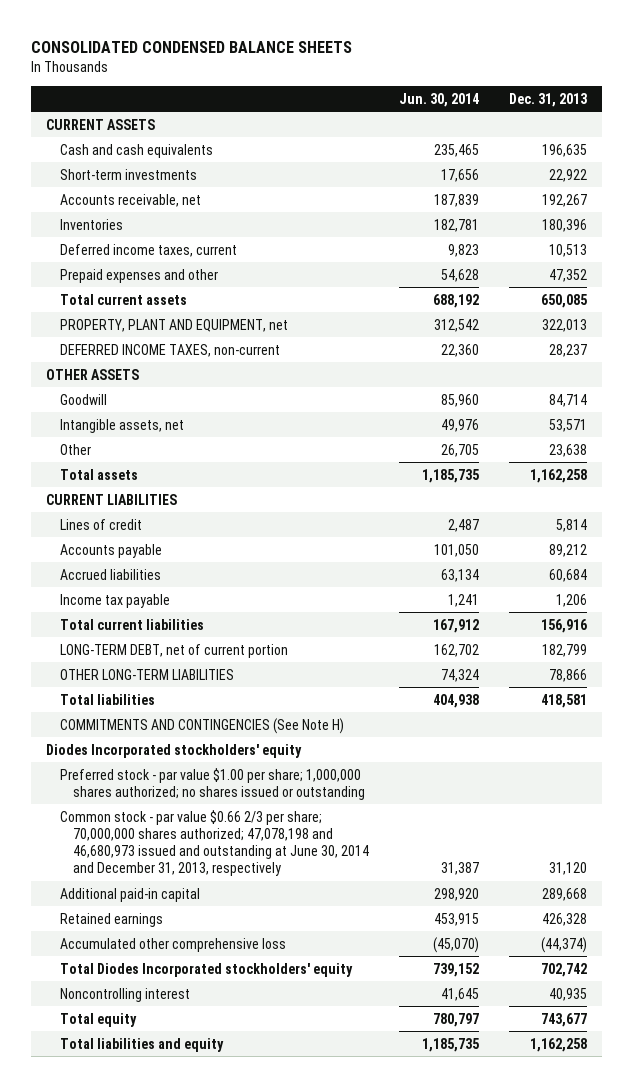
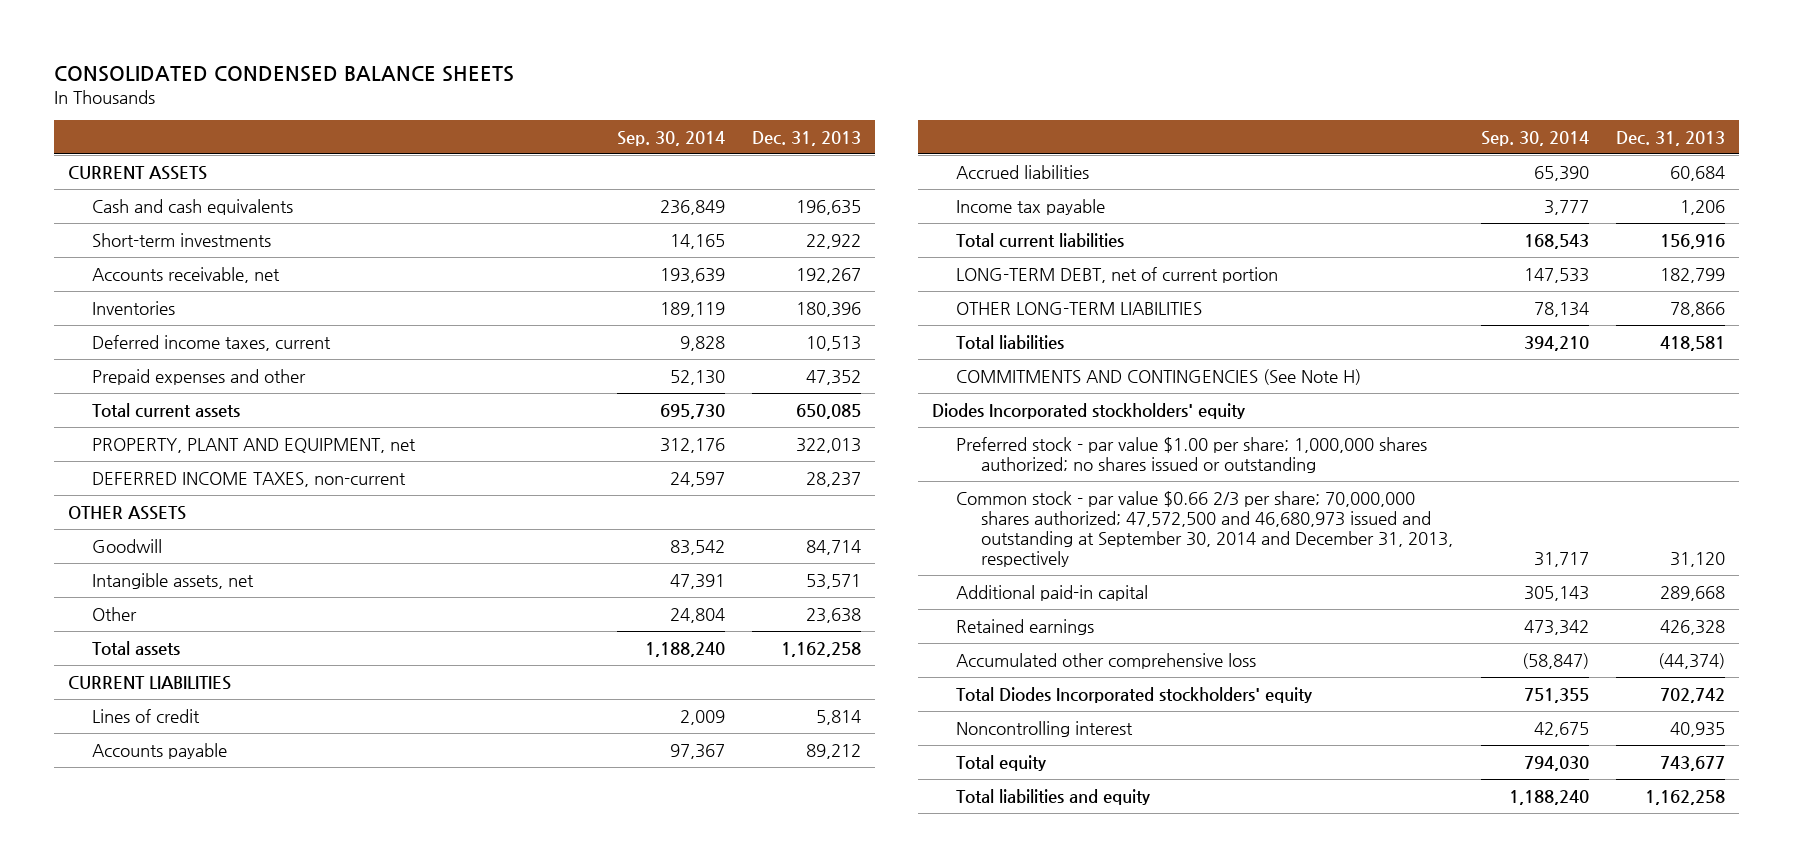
[399,92,480,107] Jun. 30, 2014 -> none
none -> [616,130,725,146] Sep. 30, 2014
[59,809,369,877] Common stock - par value $0.66 2/3 per share; 70,000,000 shares authorized; 47,078,198 and 46,680,973 issued and outstanding at June 30, 2014 and December 31, 2013, respectively -> [956,490,1453,567] Common stock - par value $0.66 2/3 per share; 70,000,000 shares authorized; 47,572,500 and 46,680,973 issued and outstanding at September 30, 2014 and December 31, 2013, respectively

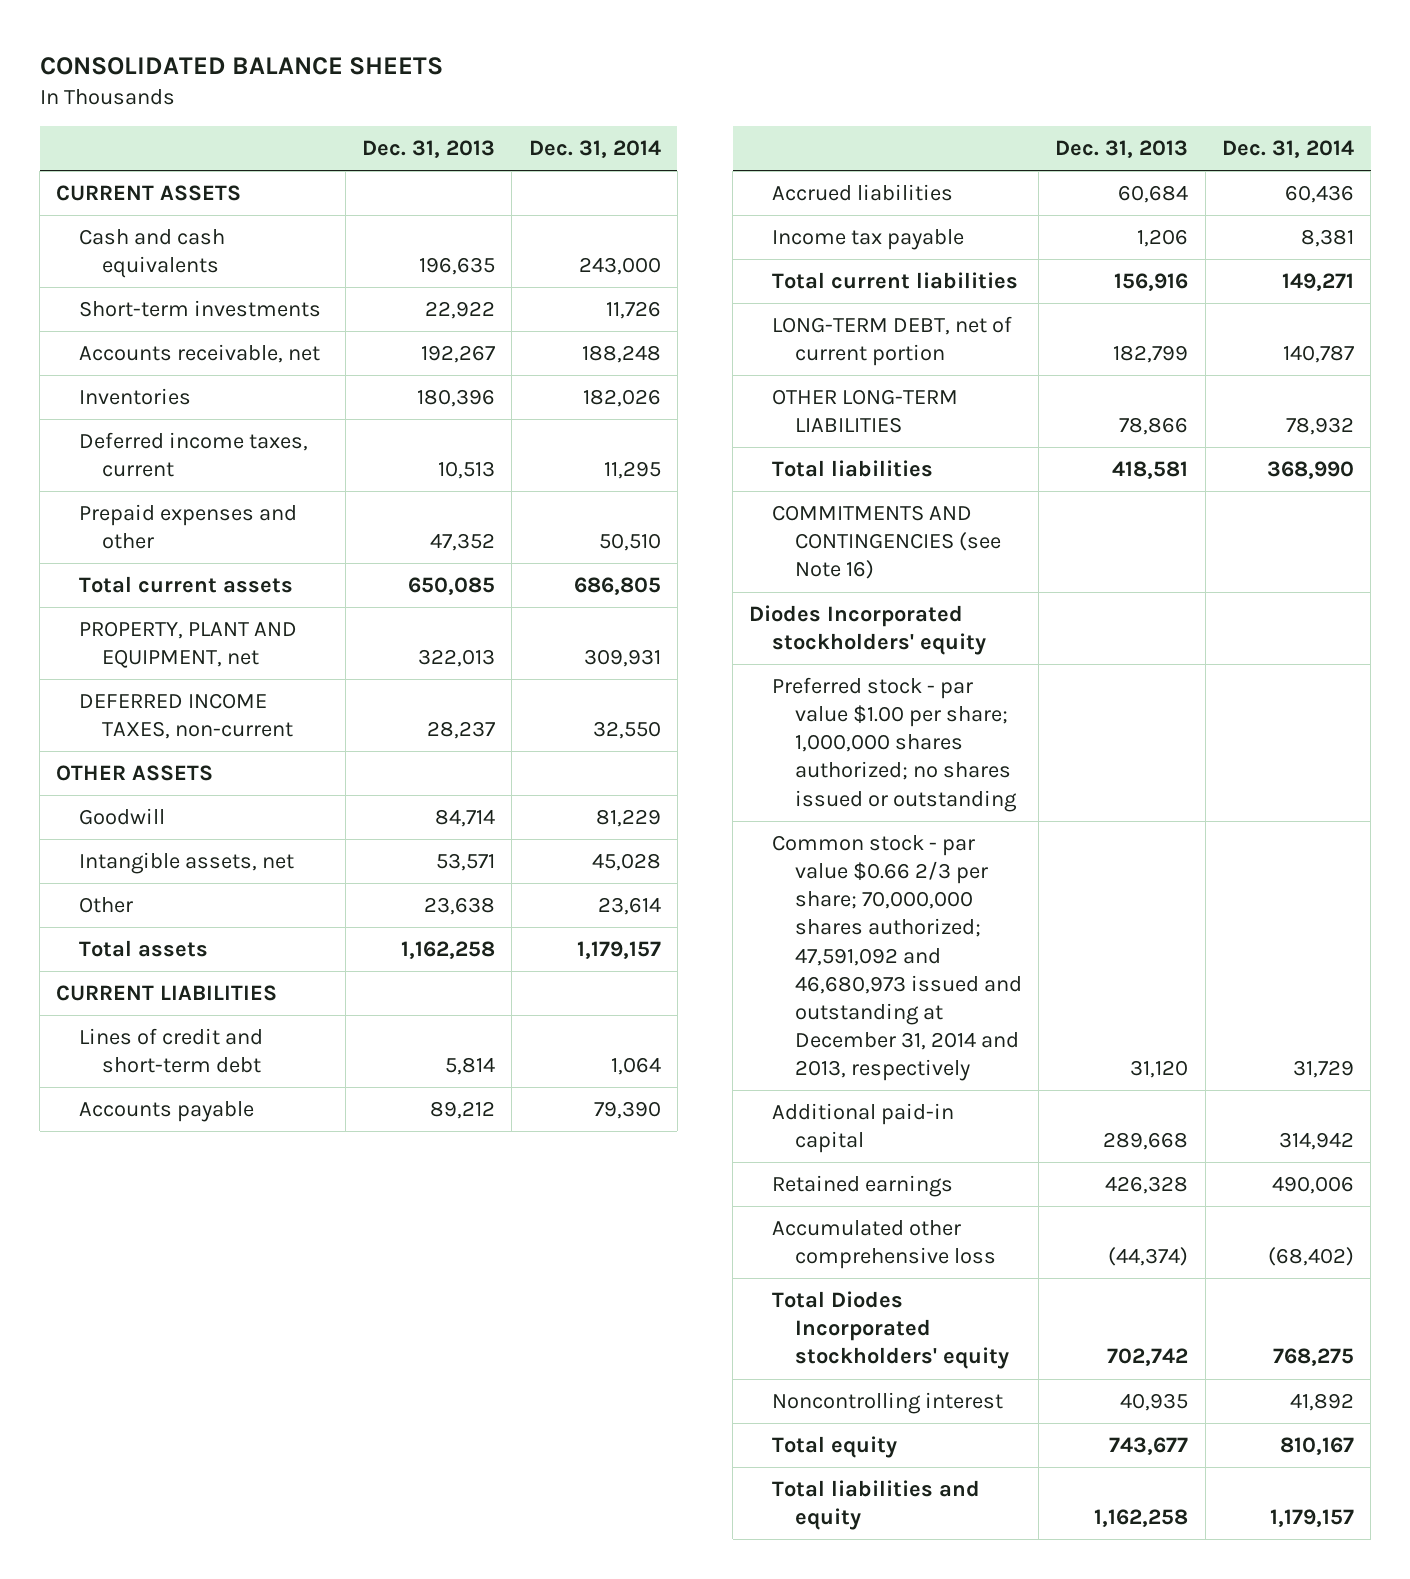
[53,66,514,83] CONSOLIDATED CONDENSED BALANCE SHEETS -> [39,56,443,75] CONSOLIDATED BALANCE SHEETS
[616,130,725,146] Sep. 30, 2014 -> none
none -> [528,140,661,159] Dec. 31, 2014
[92,708,201,723] Lines of credit -> [78,1028,263,1074] Lines of credit and short-term debt
[956,368,1362,385] COMMITMENTS AND CONTINGENCIES (See Note H) -> [772,505,1001,580] COMMITMENTS AND CONTINGENCIES (see Note 16)
[956,490,1453,567] Common stock - par value $0.66 2/3 per share; 70,000,000 shares authorized; 47,572,500 and 46,680,973 issued and outstanding at September 30, 2014 and December 31, 2013, respectively -> [772,835,1022,1081] Common stock - par value $0.66 2/3 per share; 70,000,000 shares authorized; 47,591,092 and 46,680,973 issued and outstanding at December 31, 2014 and 2013, respectively

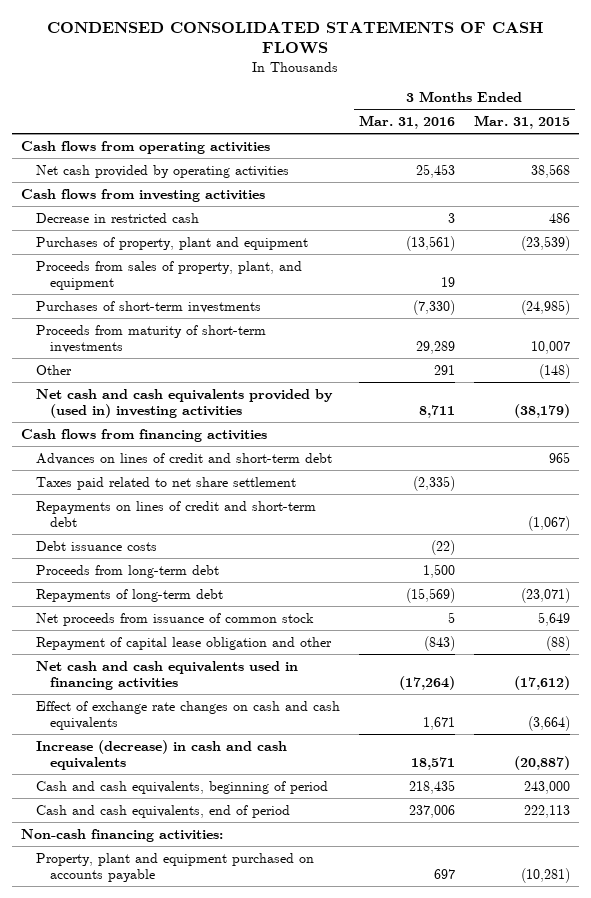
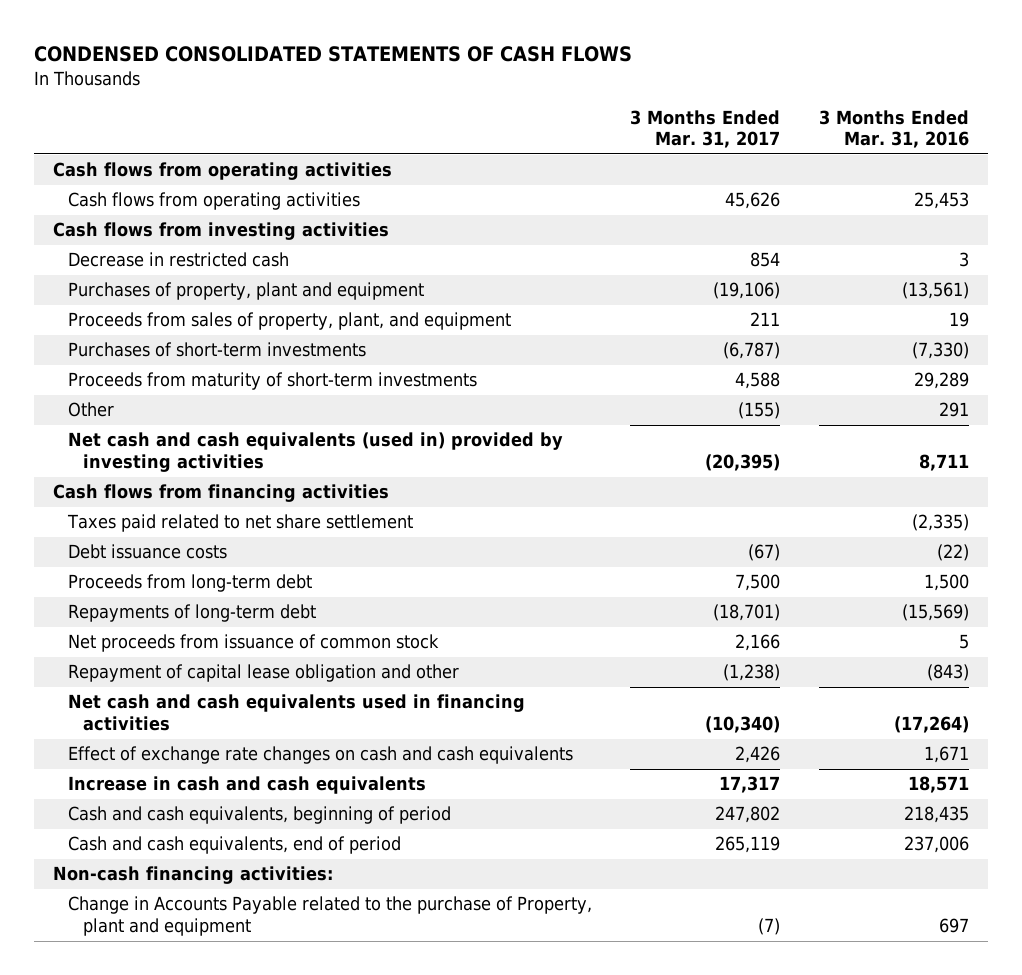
[473,114,570,129] Mar. 31, 2015 -> none
none -> [630,109,781,149] 3 Months Ended Mar. 31, 2017
[35,164,289,178] Net cash provided by operating activities -> [67,192,360,211] Cash flows from operating activities
[35,388,333,418] Net cash and cash equivalents provided by (used in) investing activities -> [67,432,563,473] Net cash and cash equivalents (used in) provided by investing activities
[35,452,332,465] Advances on lines of credit and short-term debt -> none
[35,500,316,527] Repayments on lines of credit and short-term debt -> none
[35,739,287,770] Increase (decrease) in cash and cash equivalents -> [67,776,426,795] Increase in cash and cash equivalents
[35,852,314,882] Property, plant and equipment purchased on accounts payable -> [67,896,592,937] Change in Accounts Payable related to the purchase of Property, plant and equipment

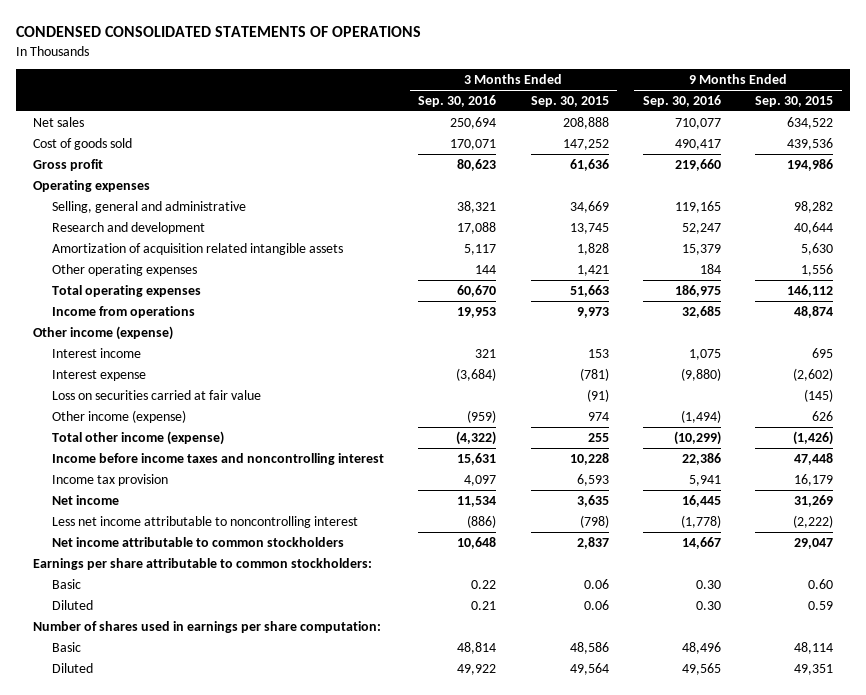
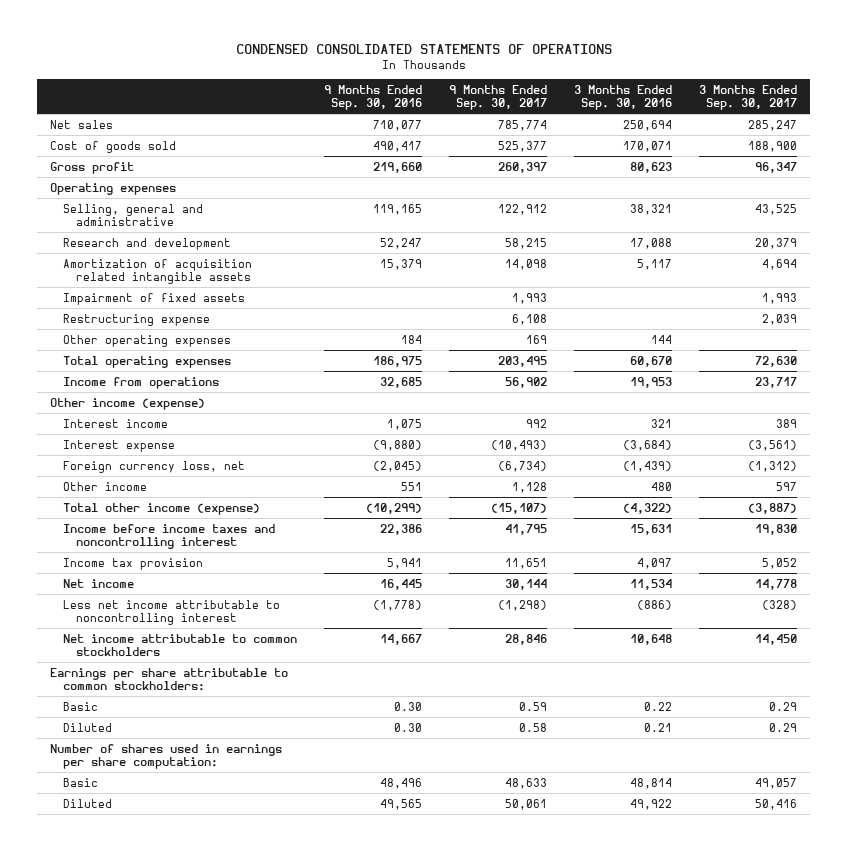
[530,95,609,107] Sep. 30, 2015 -> none
[755,95,834,107] Sep. 30, 2015 -> none
none -> [449,85,548,110] 9 Months Ended Sep. 30, 2017
none -> [698,85,797,110] 3 Months Ended Sep. 30, 2017
none -> [63,292,246,305] Impairment of fixed assets
none -> [63,313,211,326] Restructuring expense
[51,389,261,400] Loss on securities carried at fair value -> none
none -> [63,460,246,473] Foreign currency loss, net
[51,409,186,423] Other income (expense) -> [63,481,148,491] Other income
[467,409,497,423] (959) -> [650,481,672,491] 480
[680,409,721,423] (1,494) -> [401,481,423,491] 551

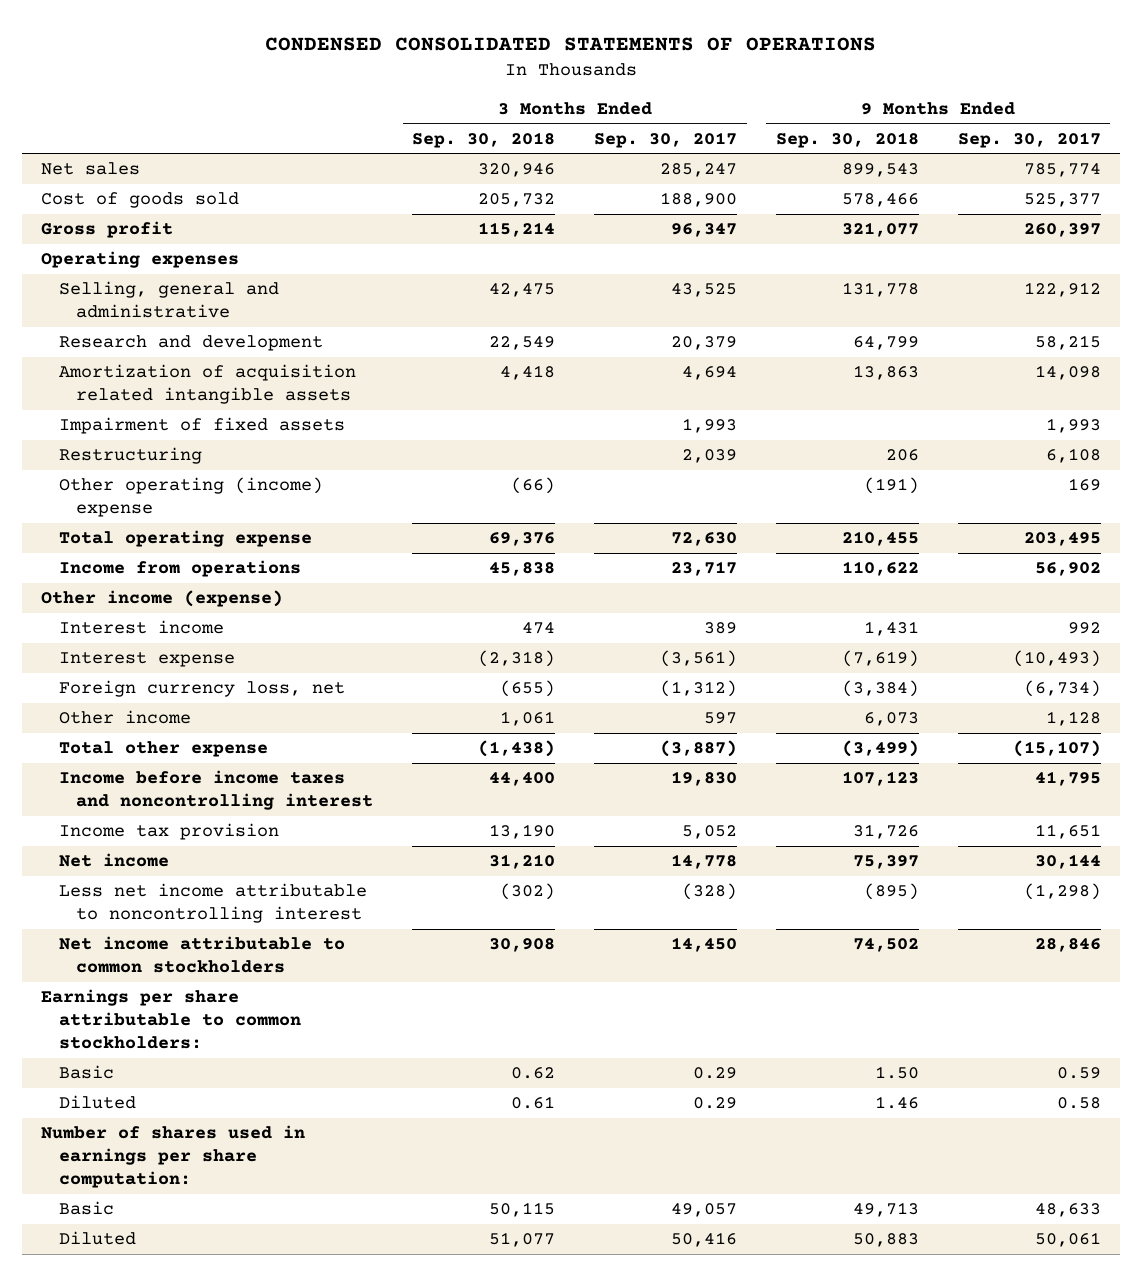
[324,85,423,110] 9 Months Ended Sep. 30, 2016 -> none
[573,85,672,110] 3 Months Ended Sep. 30, 2016 -> none
none -> [412,131,556,148] Sep. 30, 2018
none -> [775,131,919,148] Sep. 30, 2018
[63,313,211,326] Restructuring expense -> [58,447,202,465] Restructuring
[63,334,232,347] Other operating expenses -> [58,477,323,518] Other operating (income) expense
[63,355,232,368] Total operating expenses -> [58,530,312,548] Total operating expense
[63,502,261,515] Total other income (expense) -> [58,741,268,758] Total other expense

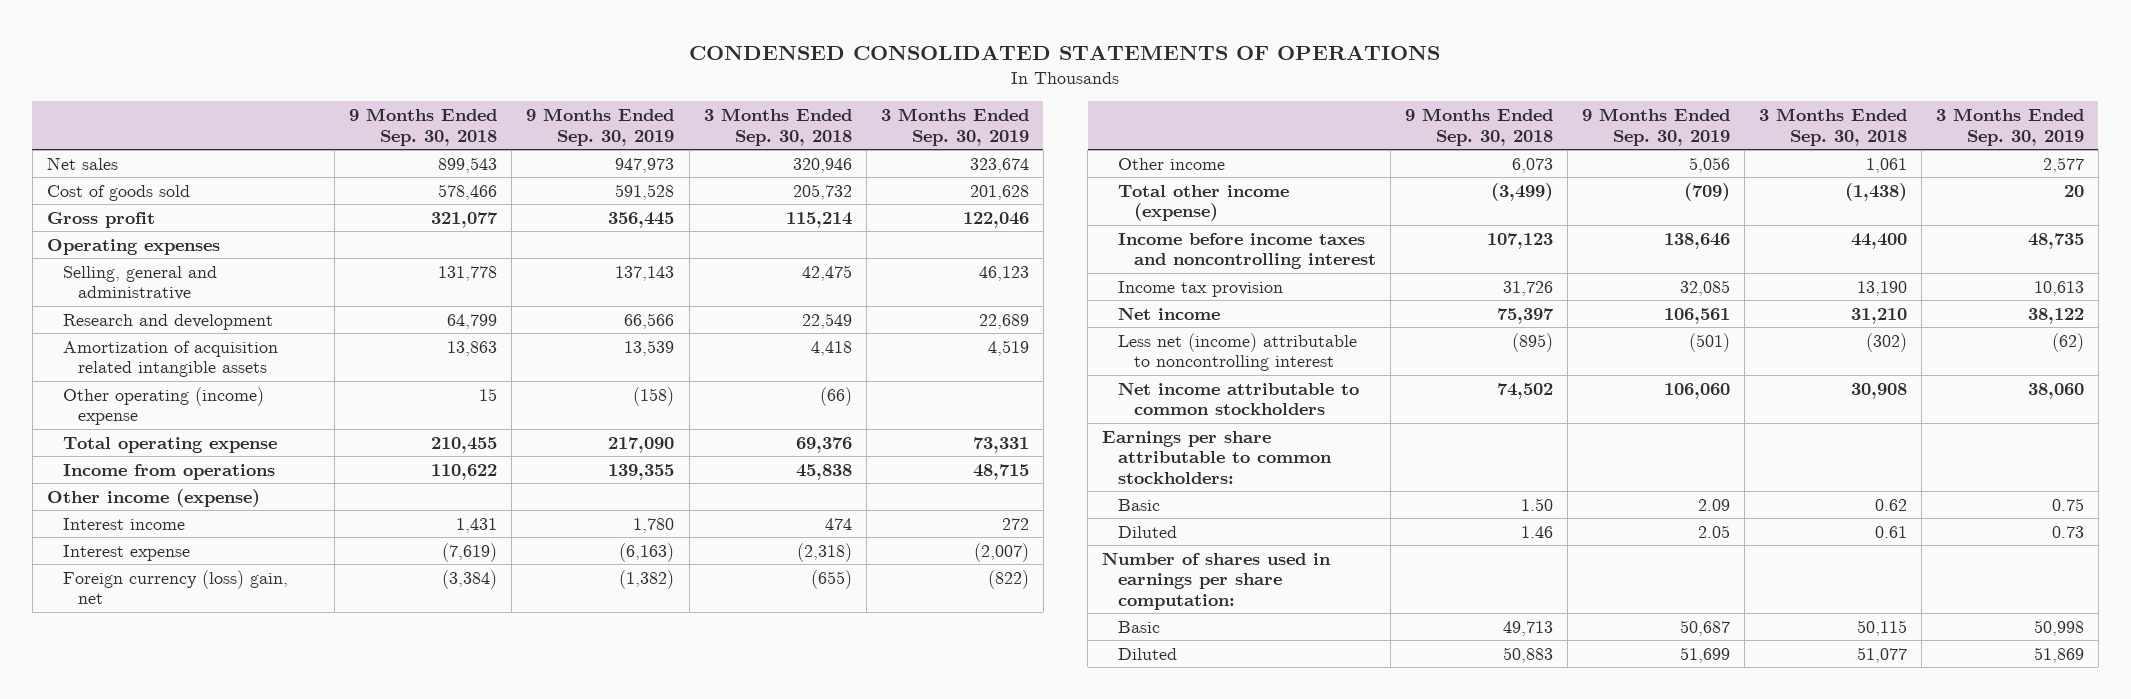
[594,131,738,148] Sep. 30, 2017 -> none
[957,131,1101,148] Sep. 30, 2017 -> none
none -> [526,108,675,146] 9 Months Ended Sep. 30, 2019
none -> [880,108,1029,146] 3 Months Ended Sep. 30, 2019
[58,417,345,435] Impairment of fixed assets -> none
[58,447,202,465] Restructuring -> none
[863,477,919,495] (191) -> [479,387,498,401] 15
[58,680,345,698] Foreign currency loss, net -> [62,569,288,605] Foreign currency (loss) gain, net
[58,741,268,758] Total other expense -> [1117,184,1289,222] Total other income (expense)
[58,883,367,924] Less net income attributable to noncontrolling interest -> [1117,332,1357,372] Less net (income) attributable to noncontrolling interest

